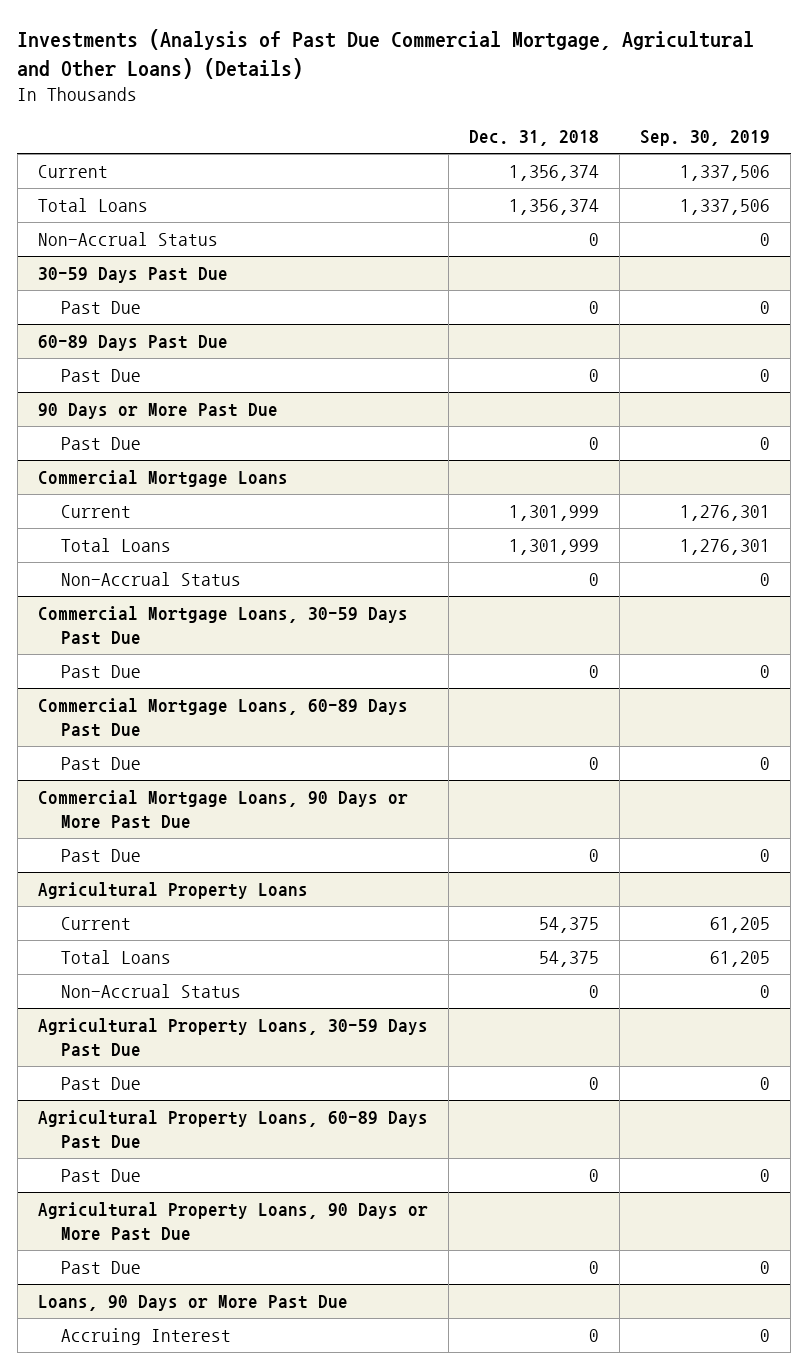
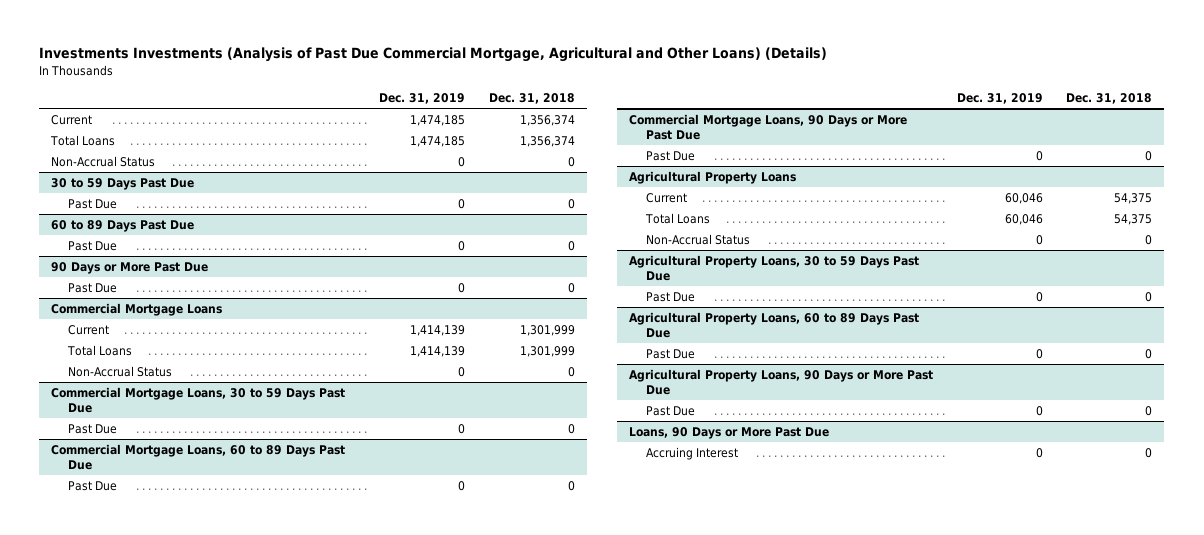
[17,29,755,80] Investments (Analysis of Past Due Commercial Mortgage, Agricultural and Other Loans) (Details) -> [39,47,828,63] Investments Investments (Analysis of Past Due Commercial Mortgage, Agricultural and Other Loans) (Details)
[640,129,771,146] Sep. 30, 2019 -> none
none -> [379,92,466,104] Dec. 31, 2019
[37,267,228,284] 30-59 Days Past Due -> [51,178,195,191] 30 to 59 Days Past Due
[37,335,228,352] 60-89 Days Past Due -> [51,220,195,233] 60 to 89 Days Past Due
[37,606,408,645] Commercial Mortgage Loans, 30-59 Days Past Due -> [51,387,346,413] Commercial Mortgage Loans, 30 to 59 Days Past Due
[37,698,408,737] Commercial Mortgage Loans, 60-89 Days Past Due -> [51,444,346,470] Commercial Mortgage Loans, 60 to 89 Days Past Due
[37,1018,428,1057] Agricultural Property Loans, 30-59 Days Past Due -> [628,255,919,281] Agricultural Property Loans, 30 to 59 Days Past Due
[37,1110,428,1149] Agricultural Property Loans, 60-89 Days Past Due -> [628,312,919,338] Agricultural Property Loans, 60 to 89 Days Past Due

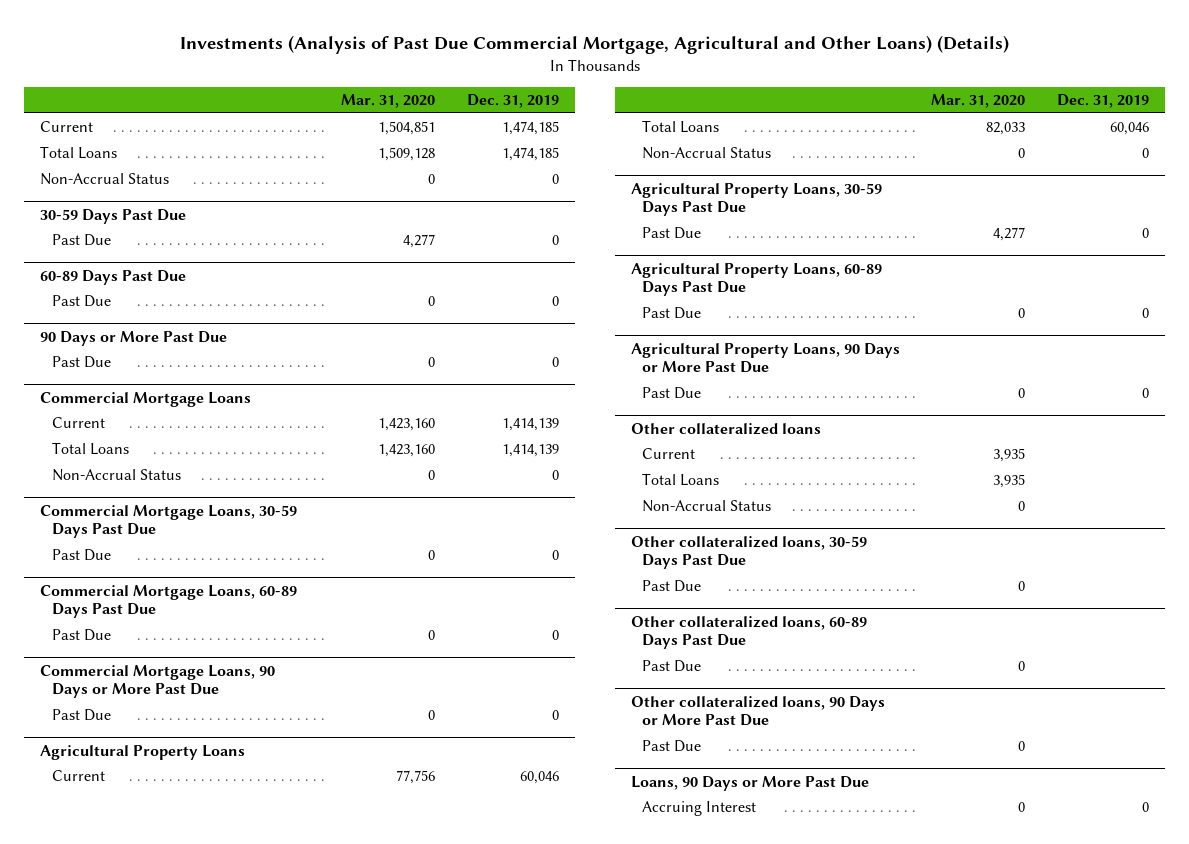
[39,47,828,63] Investments Investments (Analysis of Past Due Commercial Mortgage, Agricultural and Other Loans) (Details) -> [179,35,1009,55] Investments (Analysis of Past Due Commercial Mortgage, Agricultural and Other Loans) (Details)
[488,92,575,104] Dec. 31, 2018 -> none
none -> [340,93,435,108] Mar. 31, 2020
[51,178,195,191] 30 to 59 Days Past Due -> [40,208,187,224] 30-59 Days Past Due
[51,220,195,233] 60 to 89 Days Past Due -> [40,269,187,285] 60-89 Days Past Due
[51,387,346,413] Commercial Mortgage Loans, 30 to 59 Days Past Due -> [40,504,298,539] Commercial Mortgage Loans, 30-59 Days Past Due
[51,444,346,470] Commercial Mortgage Loans, 60 to 89 Days Past Due -> [40,584,298,619] Commercial Mortgage Loans, 60-89 Days Past Due
[628,255,919,281] Agricultural Property Loans, 30 to 59 Days Past Due -> [630,182,882,217] Agricultural Property Loans, 30-59 Days Past Due
[628,312,919,338] Agricultural Property Loans, 60 to 89 Days Past Due -> [630,262,882,297] Agricultural Property Loans, 60-89 Days Past Due
none -> [630,422,821,435] Other collateralized loans
none -> [642,448,696,460] Current
none -> [642,473,720,487] Total Loans
none -> [642,500,772,513] Non-Accrual Status
none -> [630,535,867,570] Other collateralized loans, 30-59 Days Past Due
none -> [642,580,702,593] Past Due
none -> [630,615,867,650] Other collateralized loans, 60-89 Days Past Due
none -> [642,660,702,673] Past Due
none -> [630,695,885,727] Other collateralized loans, 90 Days or More Past Due
none -> [642,740,702,753] Past Due

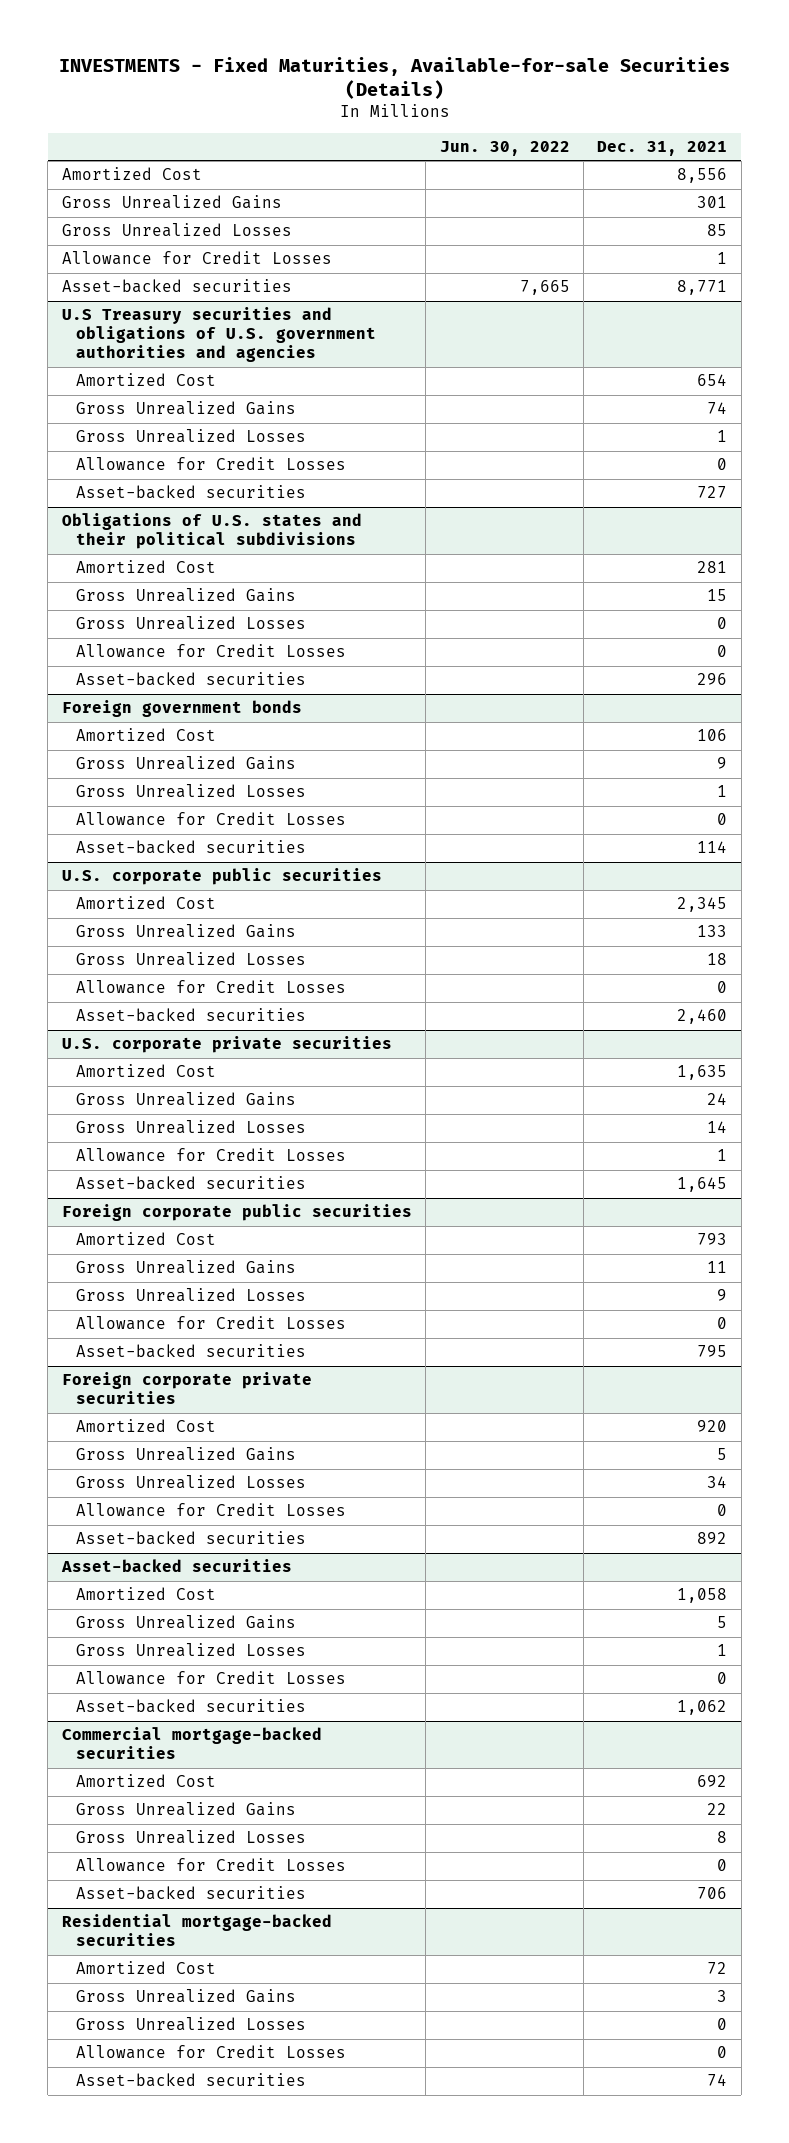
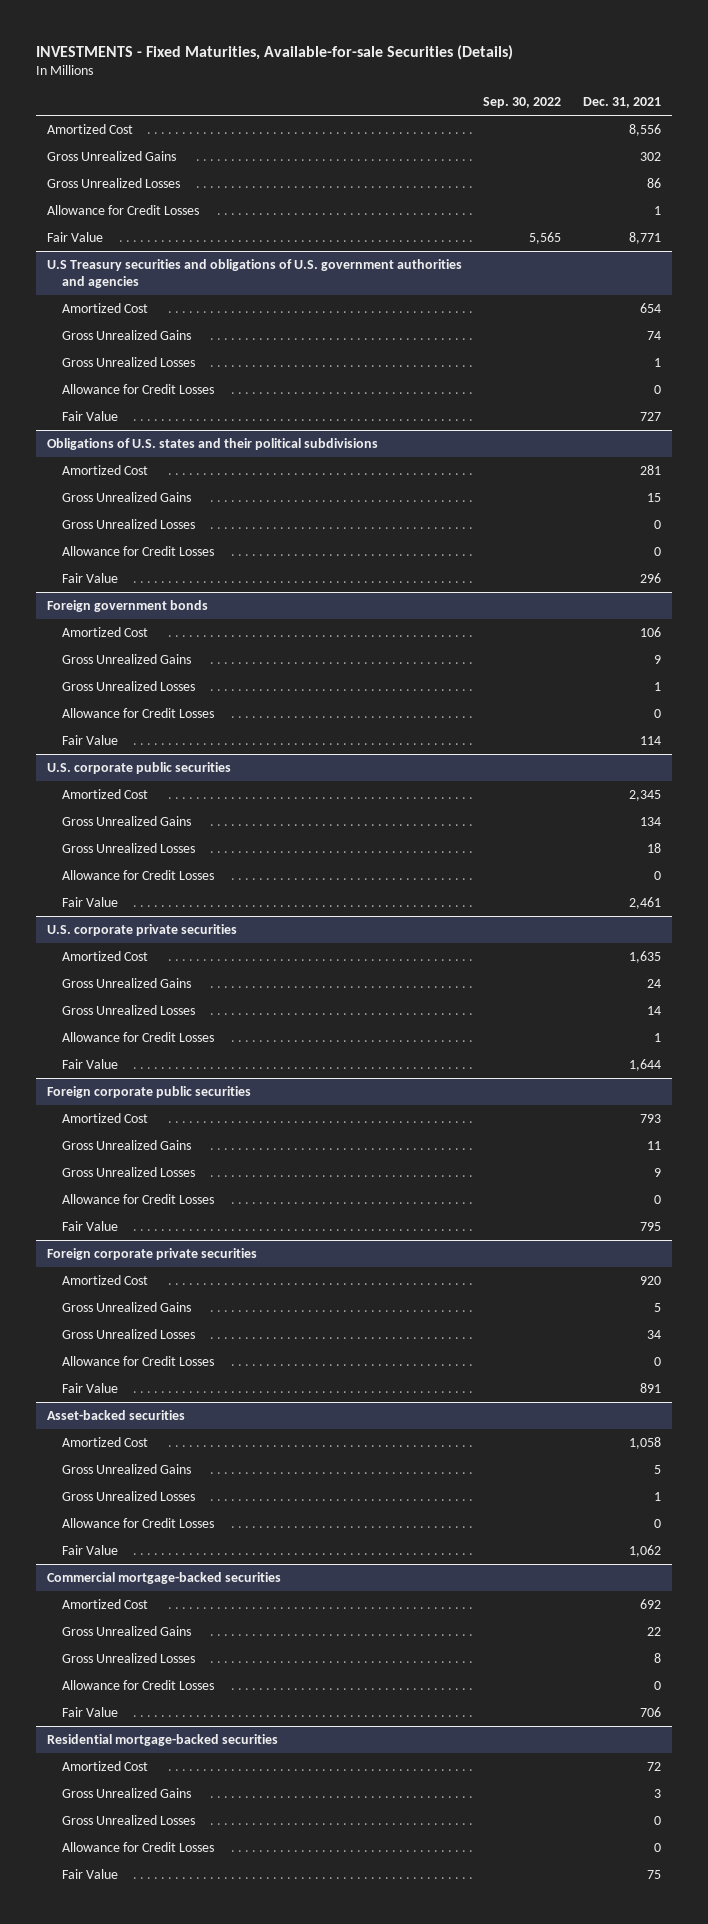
[439,141,570,157] Jun. 30, 2022 -> none
none -> [483,97,562,109] Sep. 30, 2022
[697,196,728,209] 301 -> [639,151,661,161] 302
[707,224,728,237] 85 -> [646,177,661,188] 86
[61,279,292,294] Asset-backed securities -> [46,231,103,242] Fair Value
[76,485,307,500] Asset-backed securities -> [62,410,119,421] Fair Value
[76,672,307,687] Asset-backed securities -> [62,572,119,583] Fair Value
[76,840,307,855] Asset-backed securities -> [62,734,119,745] Fair Value
[697,925,728,938] 133 -> [639,816,661,826] 134
[76,1008,307,1023] Asset-backed securities -> none
none -> [62,896,119,907] Fair Value
[76,1176,307,1191] Asset-backed securities -> none
none -> [62,1058,119,1069] Fair Value
[76,1344,307,1359] Asset-backed securities -> [62,1220,119,1231] Fair Value
[76,1531,307,1546] Asset-backed securities -> none
none -> [62,1382,119,1393] Fair Value
[76,1699,307,1714] Asset-backed securities -> [62,1544,119,1555] Fair Value
[76,1886,307,1901] Asset-backed securities -> [62,1706,119,1717] Fair Value
[76,2073,307,2088] Asset-backed securities -> none
none -> [62,1868,119,1879] Fair Value

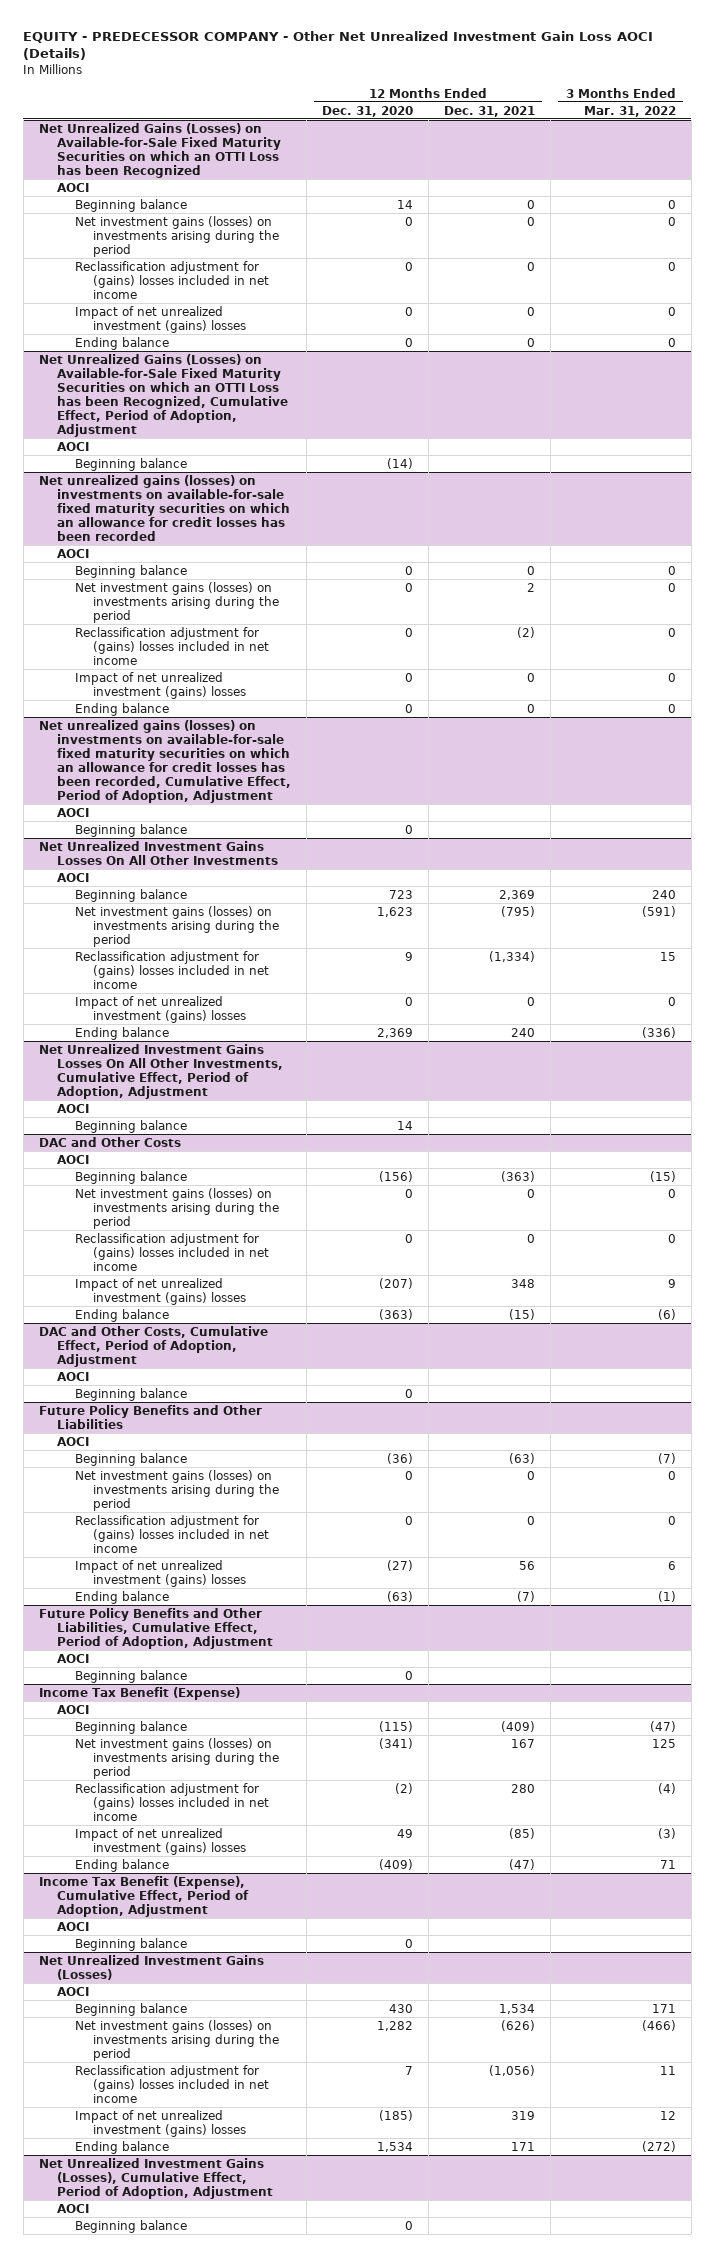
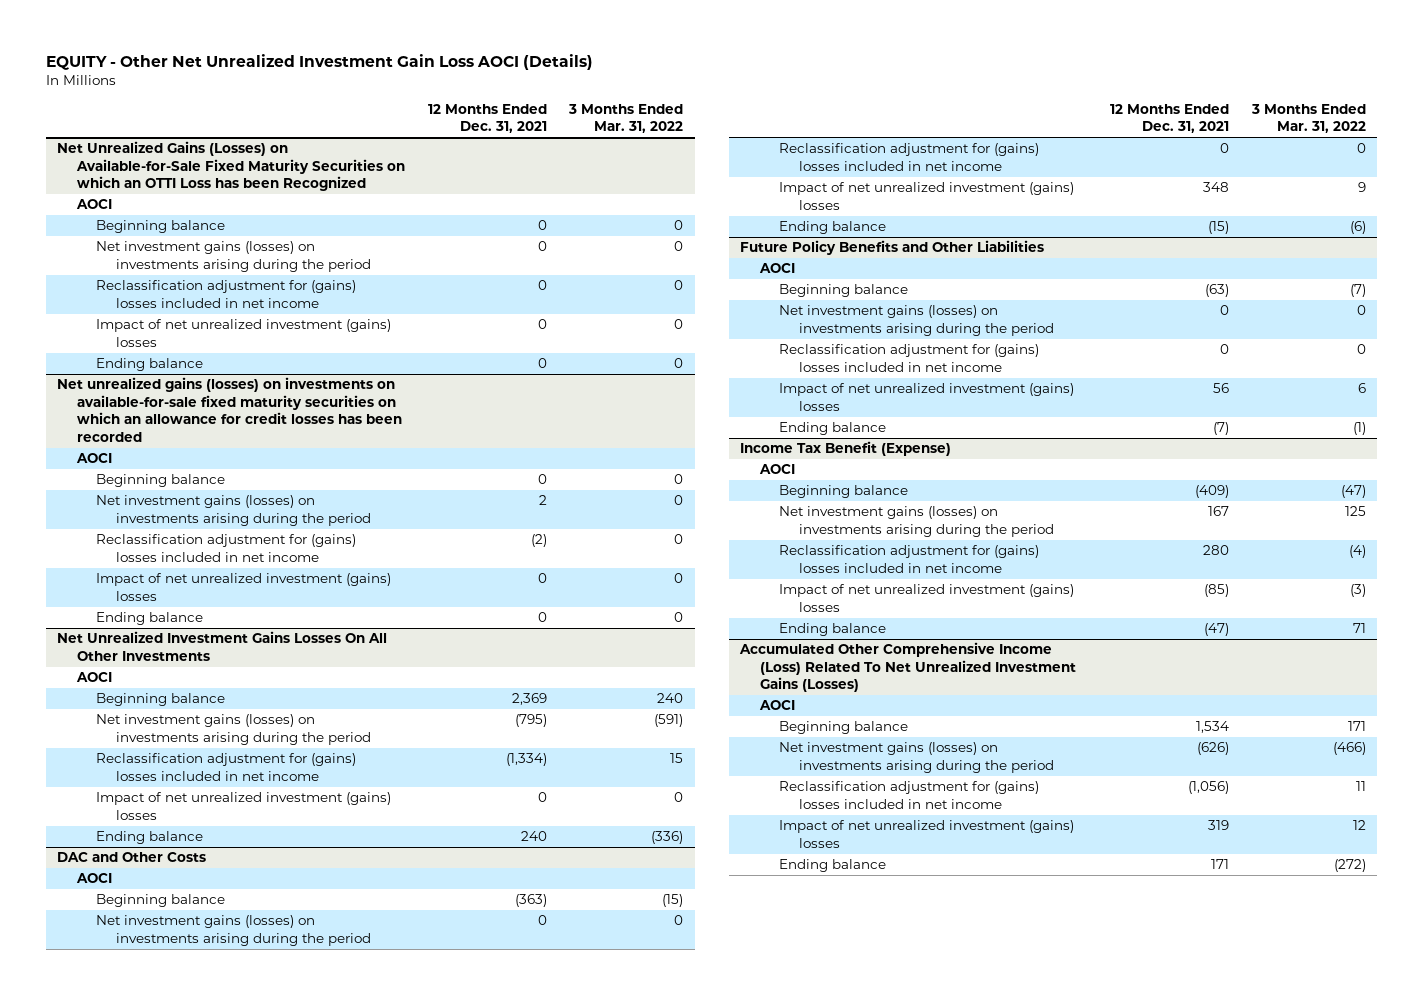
[23,30,654,61] EQUITY - PREDECESSOR COMPANY - Other Net Unrealized Investment Gain Loss AOCI (Details) -> [45,53,593,70] EQUITY - Other Net Unrealized Investment Gain Loss AOCI (Details)
[321,105,413,117] Dec. 31, 2020 -> none
[38,353,288,437] Net Unrealized Gains (Losses) on Available-for-Sale Fixed Maturity Securities on which an OTTI Loss has been Recognized, Cumulative Effect, Period of Adoption, Adjustment -> none
[56,441,89,451] AOCI -> none
[74,457,187,471] Beginning balance -> none
[38,719,291,803] Net unrealized gains (losses) on investments on available-for-sale fixed maturity securities on which an allowance for credit losses has been recorded, Cumulative Effect, Period of Adoption, Adjustment -> none
[56,807,89,817] AOCI -> none
[74,823,187,837] Beginning balance -> none
[38,1043,283,1099] Net Unrealized Investment Gains Losses On All Other Investments, Cumulative Effect, Period of Adoption, Adjustment -> none
[56,1103,89,1113] AOCI -> none
[74,1119,187,1133] Beginning balance -> none
[38,1325,268,1367] DAC and Other Costs, Cumulative Effect, Period of Adoption, Adjustment -> none
[56,1371,89,1381] AOCI -> none
[74,1387,187,1401] Beginning balance -> none
[38,1607,273,1649] Future Policy Benefits and Other Liabilities, Cumulative Effect, Period of Adoption, Adjustment -> none
[56,1653,89,1663] AOCI -> none
[74,1669,187,1683] Beginning balance -> none
[38,1875,249,1917] Income Tax Benefit (Expense), Cumulative Effect, Period of Adoption, Adjustment -> none
[56,1921,89,1931] AOCI -> none
[74,1937,187,1951] Beginning balance -> none
[38,1954,264,1980] Net Unrealized Investment Gains (Losses) -> [738,642,1076,693] Accumulated Other Comprehensive Income (Loss) Related To Net Unrealized Investment Gains (Losses)
[38,2157,273,2199] Net Unrealized Investment Gains (Losses), Cumulative Effect, Period of Adoption, Adjustment -> none
[56,2203,89,2213] AOCI -> none
[74,2219,187,2233] Beginning balance -> none

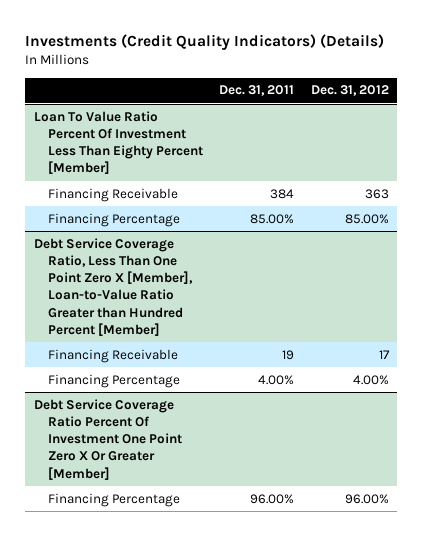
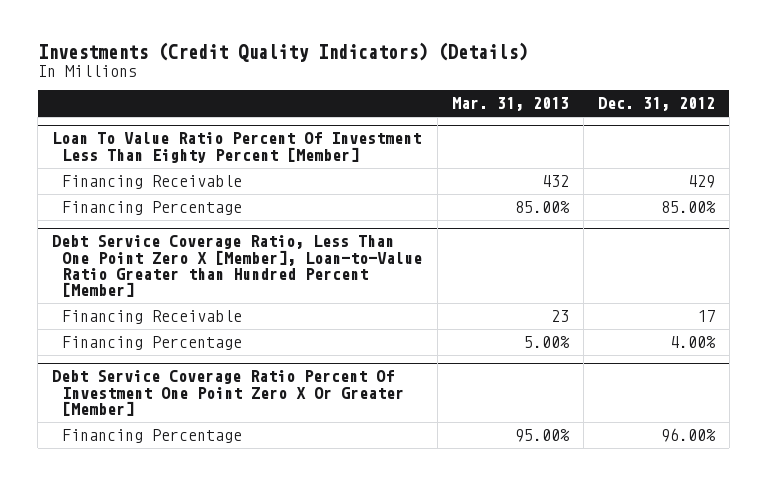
[219,85,295,97] Dec. 31, 2011 -> none
none -> [451,97,569,112] Mar. 31, 2013
[364,188,389,199] 363 -> [687,175,715,189] 429

